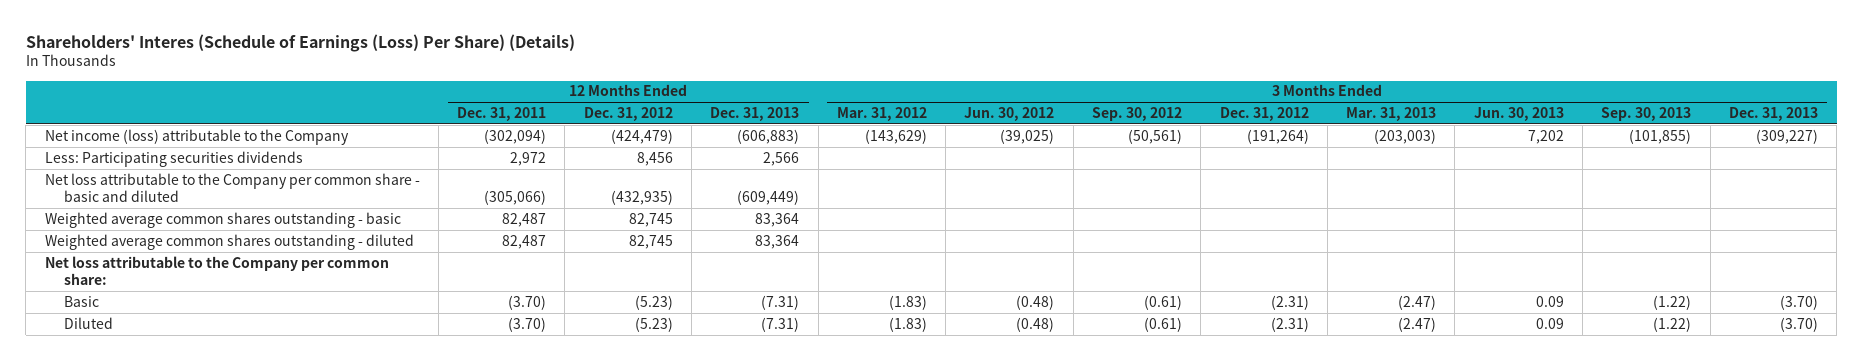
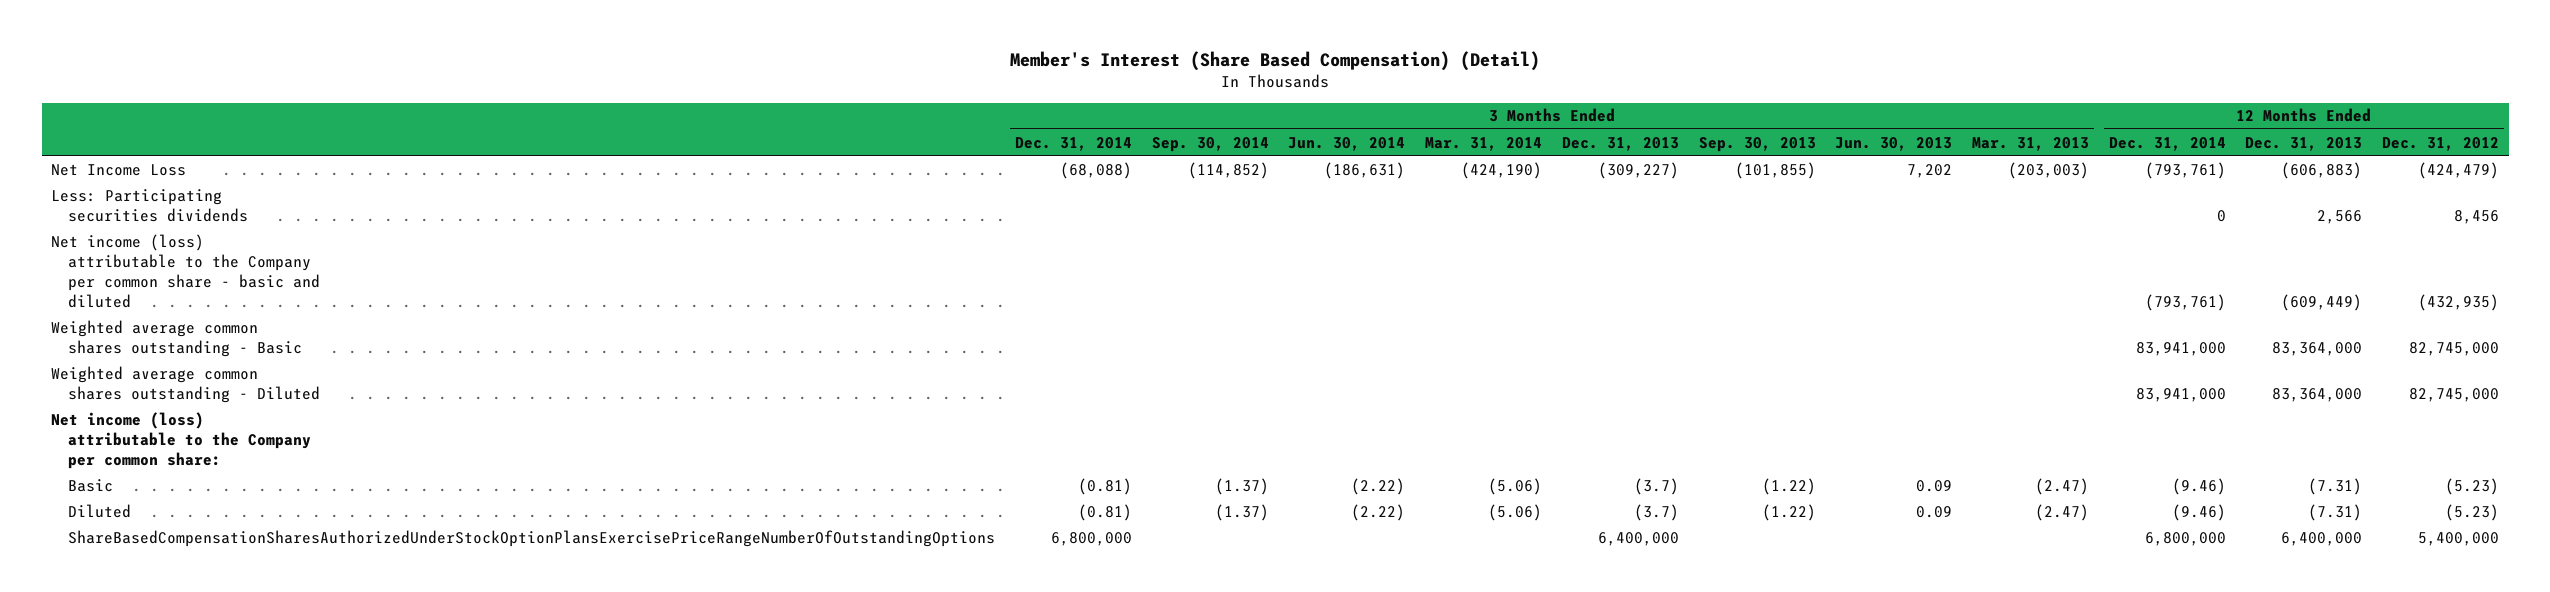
[25,33,575,52] Shareholders' Interes (Schedule of Earnings (Loss) Per Share) (Details) -> [1010,50,1541,71] Member's Interest (Share Based Compensation) (Detail)
[457,106,547,121] Dec. 31, 2011 -> none
[836,106,927,121] Mar. 31, 2012 -> none
[964,106,1055,121] Jun. 30, 2012 -> none
[1092,106,1183,121] Sep. 30, 2012 -> none
[1219,106,1309,121] Dec. 31, 2012 -> none
none -> [1015,136,1133,151] Dec. 31, 2014
none -> [1151,136,1269,152] Sep. 30, 2014
none -> [1288,136,1406,151] Jun. 30, 2014
none -> [1425,136,1543,151] Mar. 31, 2014
none -> [2108,136,2226,151] Dec. 31, 2014
[44,128,349,145] Net income (loss) attributable to the Company -> [51,163,187,176] Net Income Loss
[44,172,420,203] Net loss attributable to the Company per common share - basic and diluted -> [51,233,321,308] Net income (loss) attributable to the Company per common share - basic and diluted
[44,211,401,228] Weighted average common shares outstanding - basic -> [51,319,303,357] Weighted average common shares outstanding - Basic
[628,212,673,227] 82,745 -> [2408,341,2499,356] 82,745,000
[755,212,800,227] 83,364 -> [2272,341,2363,356] 83,364,000
[44,233,414,250] Weighted average common shares outstanding - diluted -> [51,365,321,403] Weighted average common shares outstanding - Diluted
[628,234,673,249] 82,745 -> [2408,387,2499,402] 82,745,000
[755,234,800,249] 83,364 -> [2272,387,2363,402] 83,364,000
[44,255,389,286] Net loss attributable to the Company per common share: -> [51,411,312,469] Net income (loss) attributable to the Company per common share:
[1779,294,1818,310] (3.70) -> [1633,477,1679,495] (3.7)
[1779,316,1818,332] (3.70) -> [1633,503,1679,521] (3.7)
none -> [68,529,996,547] ShareBasedCompensationSharesAuthorizedUnderStockOptionPlansExercisePriceRangeNumberOfOutstandingOptions

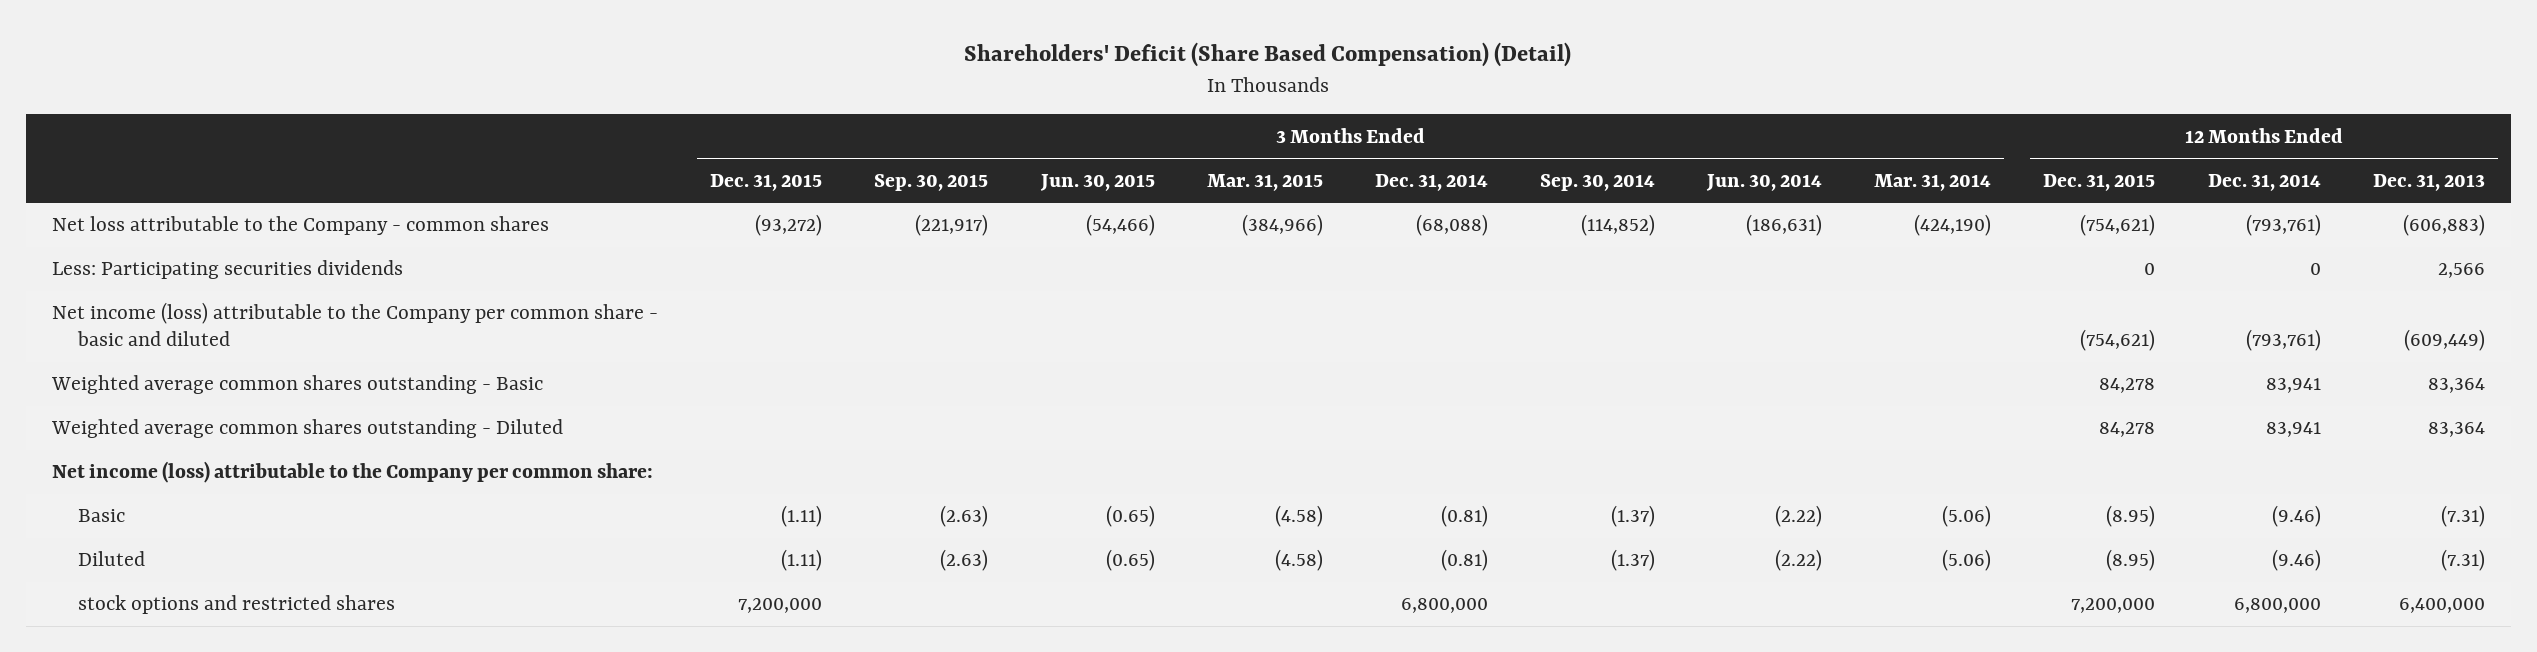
[1010,50,1541,71] Member's Interest (Share Based Compensation) (Detail) -> [964,42,1572,68] Shareholders' Deficit (Share Based Compensation) (Detail)
[1561,136,1679,151] Dec. 31, 2013 -> none
[1698,136,1816,152] Sep. 30, 2013 -> none
[1835,136,1953,151] Jun. 30, 2013 -> none
[1971,136,2089,151] Mar. 31, 2013 -> none
[2381,136,2499,151] Dec. 31, 2012 -> none
none -> [710,173,823,191] Dec. 31, 2015
none -> [874,173,989,191] Sep. 30, 2015
none -> [1039,173,1155,191] Jun. 30, 2015
none -> [1206,173,1323,191] Mar. 31, 2015
none -> [2043,173,2156,191] Dec. 31, 2015
[51,163,187,176] Net Income Loss -> [52,216,550,236] Net loss attributable to the Company - common shares
[2135,341,2226,356] 83,941,000 -> [2265,378,2321,394] 83,941
[2272,341,2363,356] 83,364,000 -> [2427,378,2485,394] 83,364
[2135,387,2226,402] 83,941,000 -> [2265,422,2321,438] 83,941
[2272,387,2363,402] 83,364,000 -> [2427,422,2485,438] 83,364
[68,529,996,547] ShareBasedCompensationSharesAuthorizedUnderStockOptionPlansExercisePriceRangeNumberOfOutstandingOptions -> [77,595,395,615] stock options and restricted shares

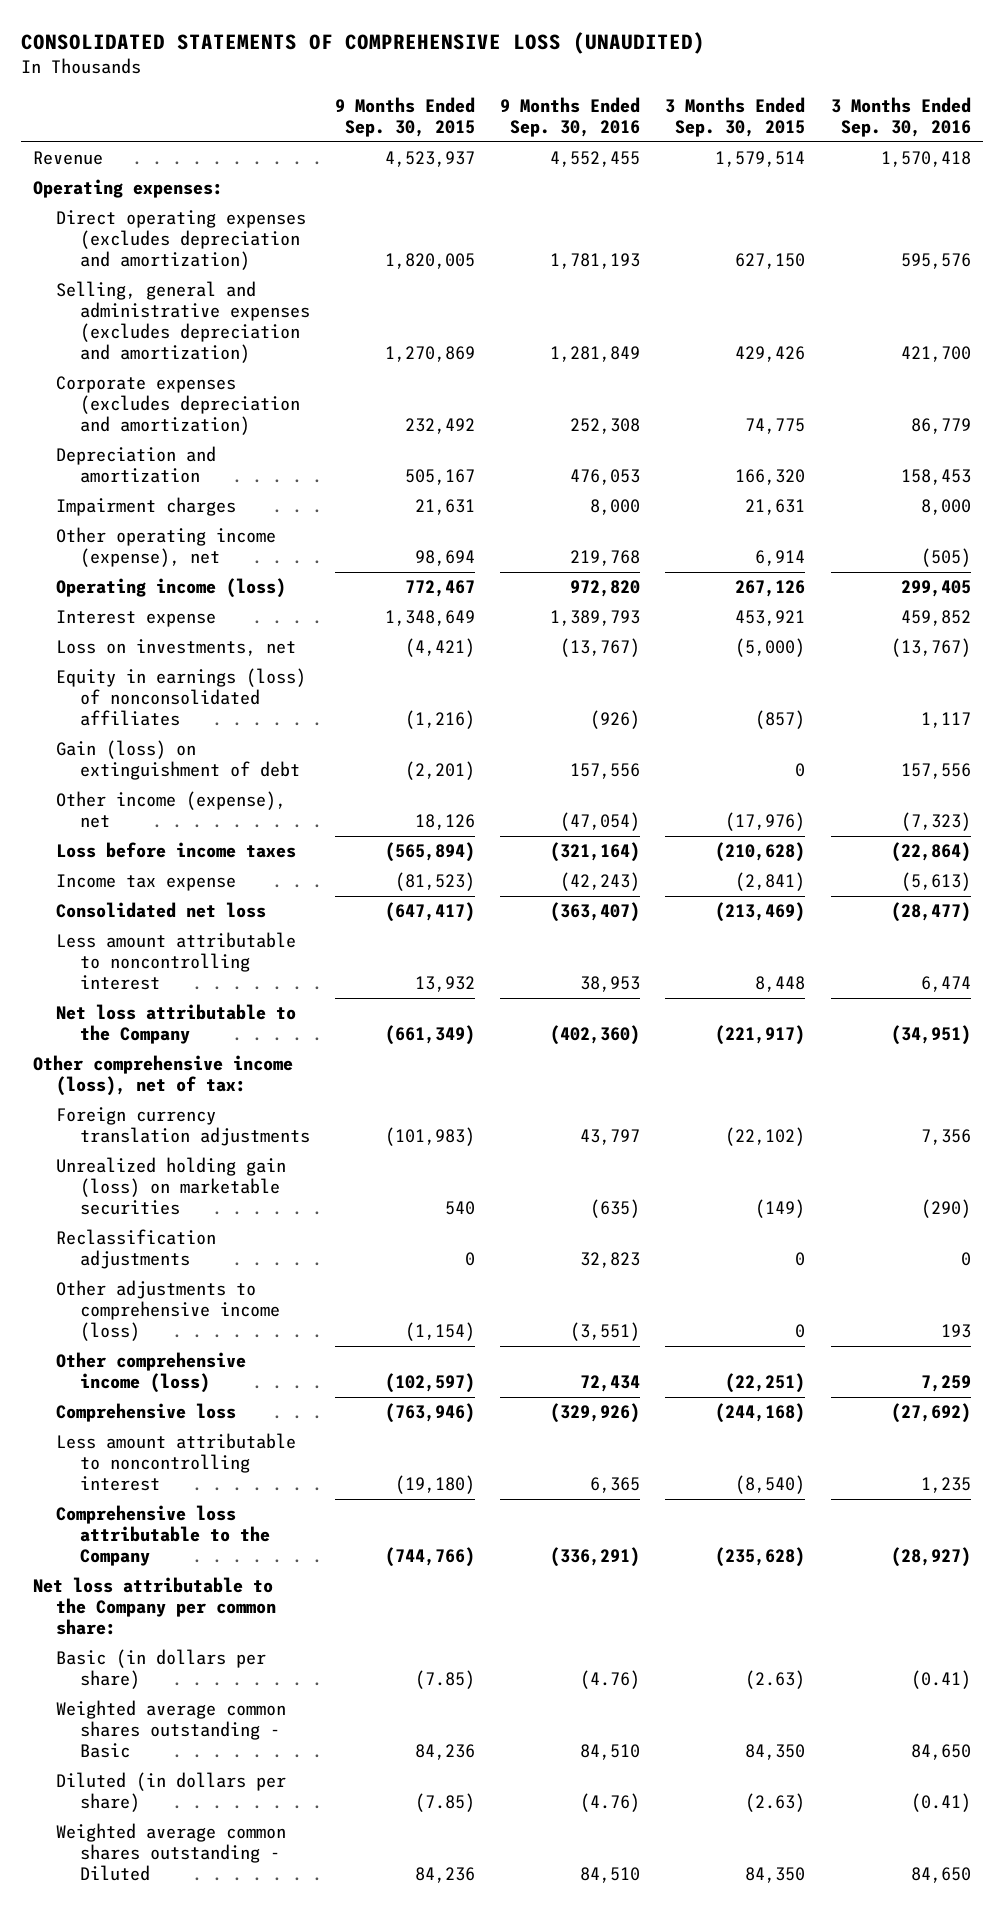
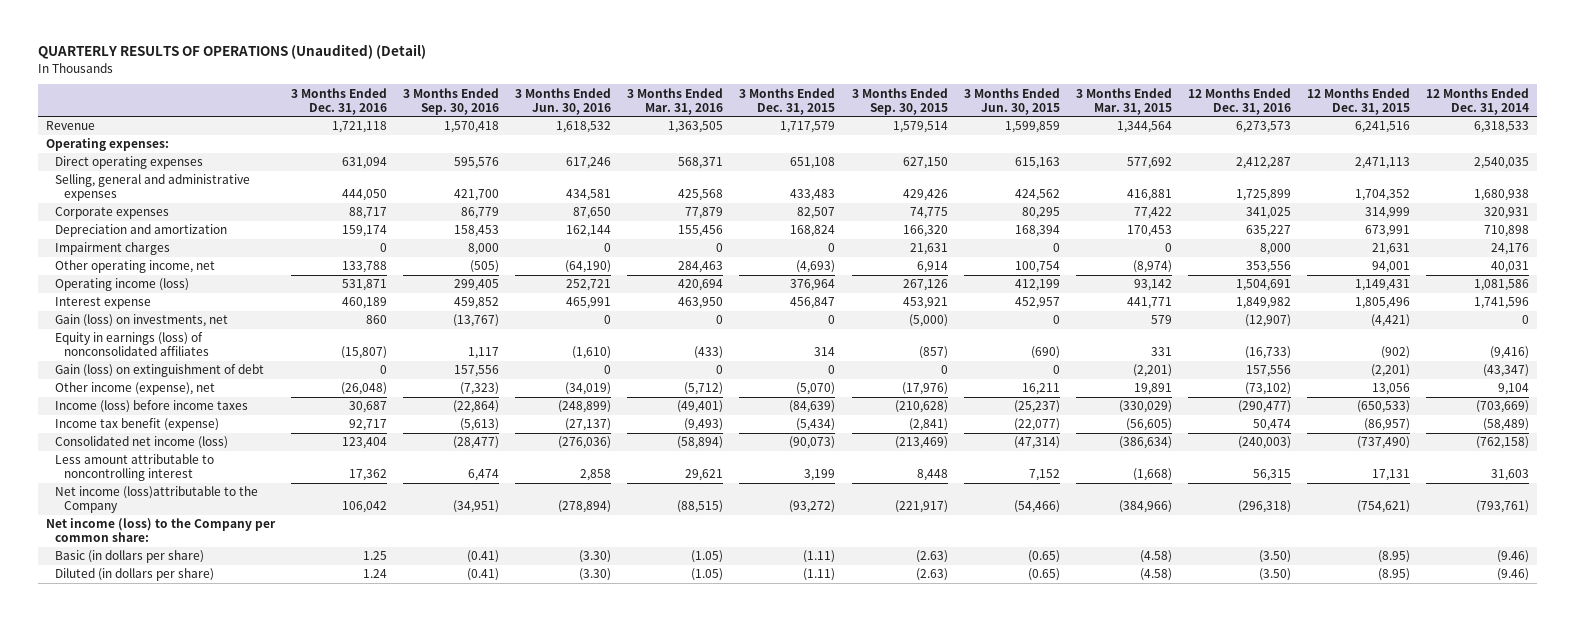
[20,31,705,54] CONSOLIDATED STATEMENTS OF COMPREHENSIVE LOSS (UNAUDITED) -> [38,44,427,60] QUARTERLY RESULTS OF OPERATIONS (Unaudited) (Detail)
[334,97,475,138] 9 Months Ended Sep. 30, 2015 -> none
[500,97,641,138] 9 Months Ended Sep. 30, 2016 -> none
none -> [291,87,388,115] 3 Months Ended Dec. 31, 2016
none -> [515,87,612,115] 3 Months Ended Jun. 30, 2016
none -> [627,87,724,115] 3 Months Ended Mar. 31, 2016
none -> [739,87,836,115] 3 Months Ended Dec. 31, 2015
none -> [963,87,1060,115] 3 Months Ended Jun. 30, 2015
none -> [1075,87,1172,115] 3 Months Ended Mar. 31, 2015
none -> [1187,87,1291,115] 12 Months Ended Dec. 31, 2016
none -> [1306,87,1410,115] 12 Months Ended Dec. 31, 2015
none -> [1425,87,1529,115] 12 Months Ended Dec. 31, 2014
[56,210,307,271] Direct operating expenses (excludes depreciation and amortization) -> [55,156,204,170] Direct operating expenses
[56,281,310,364] Selling, general and administrative expenses (excludes depreciation and amortization) -> [55,174,251,202] Selling, general and administrative expenses
[56,376,300,436] Corporate expenses (excludes depreciation and amortization) -> [55,207,170,220] Corporate expenses
[56,527,277,568] Other operating income (expense), net -> [55,260,216,274] Other operating income, net
[56,639,297,657] Loss on investments, net -> [55,314,229,328] Gain (loss) on investments, net
[56,842,297,859] Loss before income taxes -> [55,400,249,414] Income (loss) before income taxes
[56,874,237,892] Income tax expense -> [55,418,220,432] Income tax benefit (expense)
[56,902,267,919] Consolidated net loss -> [55,436,229,450] Consolidated net income (loss)
[33,1055,294,1097] Other comprehensive income (loss), net of tax: -> none
[56,1107,310,1147] Foreign currency translation adjustments -> none
[56,1157,287,1216] Unrealized holding gain (loss) on marketable securities -> none
[56,1229,217,1270] Reclassification adjustments -> none
[56,1280,280,1342] Other adjustments to comprehensive income (loss) -> none
[56,1352,247,1394] Other comprehensive income (loss) -> none
[56,1403,237,1423] Comprehensive loss -> none
[56,1433,297,1492] Less amount attributable to noncontrolling interest -> none
[56,1505,270,1567] Comprehensive loss attributable to the Company -> none
[56,1004,297,1045] Net loss attributable to the Company -> [55,486,259,514] Net income (loss)attributable to the Company
[33,1577,277,1636] Net loss attributable to the Company per common share: -> [46,518,277,543] Net income (loss) to the Company per common share:
[56,1700,287,1759] Weighted average common shares outstanding - Basic -> none
[56,1823,287,1882] Weighted average common shares outstanding - Diluted -> none

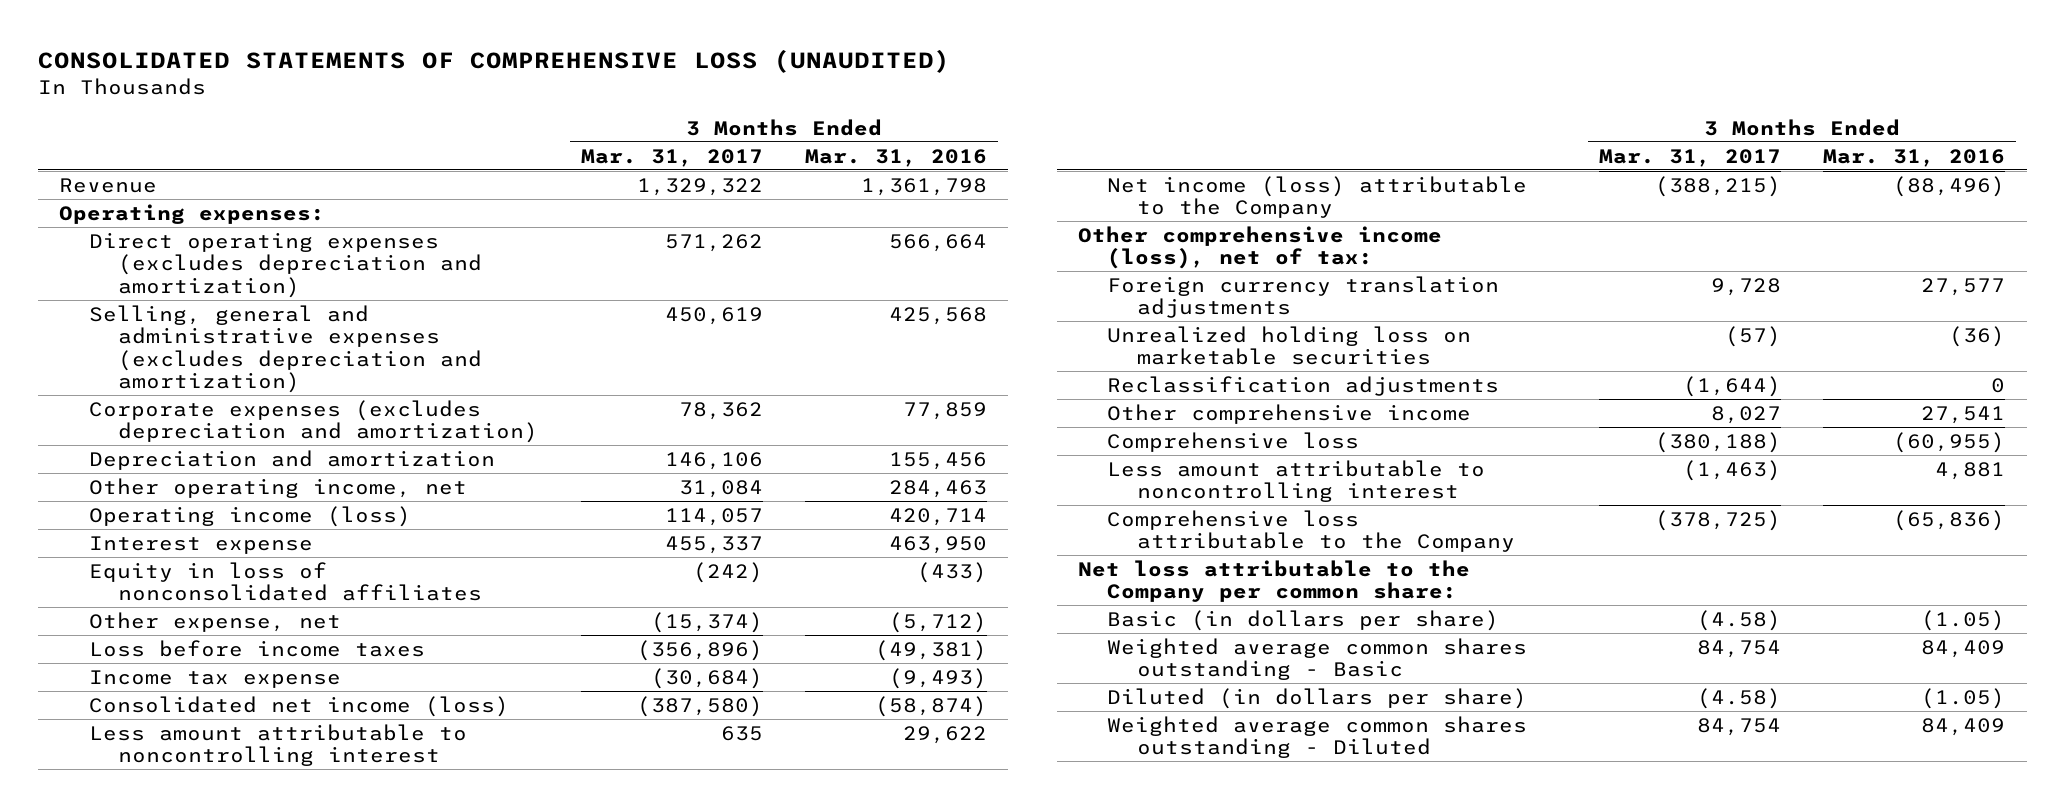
[38,44,427,60] QUARTERLY RESULTS OF OPERATIONS (Unaudited) (Detail) -> [38,49,951,74] CONSOLIDATED STATEMENTS OF COMPREHENSIVE LOSS (UNAUDITED)
[291,87,388,115] 3 Months Ended Dec. 31, 2016 -> none
[403,87,500,115] 3 Months Ended Sep. 30, 2016 -> none
[515,87,612,115] 3 Months Ended Jun. 30, 2016 -> none
[739,87,836,115] 3 Months Ended Dec. 31, 2015 -> none
[851,87,948,115] 3 Months Ended Sep. 30, 2015 -> none
[963,87,1060,115] 3 Months Ended Jun. 30, 2015 -> none
[1075,87,1172,115] 3 Months Ended Mar. 31, 2015 -> none
[1187,87,1291,115] 12 Months Ended Dec. 31, 2016 -> none
[1306,87,1410,115] 12 Months Ended Dec. 31, 2015 -> none
[1425,87,1529,115] 12 Months Ended Dec. 31, 2014 -> none
none -> [580,148,763,167] Mar. 31, 2017
[668,121,724,134] 1,363,505 -> [861,177,988,196] 1,361,798
[55,156,204,170] Direct operating expenses -> [88,231,483,298] Direct operating expenses (excludes depreciation and amortization)
[678,157,724,170] 568,371 -> [889,233,988,252] 566,664
[55,174,251,202] Selling, general and administrative expenses -> [88,304,483,393] Selling, general and administrative expenses (excludes depreciation and amortization)
[55,207,170,220] Corporate expenses -> [88,399,539,444] Corporate expenses (excludes depreciation and amortization)
[685,207,724,220] 77,879 -> [903,401,988,420] 77,859
[55,242,171,256] Impairment charges -> none
[678,279,724,292] 420,694 -> [889,507,988,526] 420,714
[55,314,229,328] Gain (loss) on investments, net -> none
[55,364,265,378] Gain (loss) on extinguishment of debt -> none
[55,332,210,357] Equity in earnings (loss) of nonconsolidated affiliates -> [88,561,483,602] Equity in loss of nonconsolidated affiliates
[55,382,216,396] Other income (expense), net -> [88,611,341,632] Other expense, net
[55,400,249,414] Income (loss) before income taxes -> [88,639,425,657] Loss before income taxes
[677,400,724,414] (49,401) -> [875,639,988,661] (49,381)
[55,418,220,432] Income tax benefit (expense) -> [88,669,341,688] Income tax expense
[677,436,724,450] (58,894) -> [875,695,988,717] (58,874)
[685,469,724,482] 29,621 -> [903,725,988,744] 29,622
[55,486,259,514] Net income (loss)attributable to the Company -> [1107,175,1528,219] Net income (loss) attributable to the Company
[677,500,724,514] (88,515) -> [1893,175,2006,197] (88,496)
none -> [1077,225,1442,270] Other comprehensive income (loss), net of tax:
none -> [1107,275,1500,319] Foreign currency translation adjustments
none -> [1107,325,1472,366] Unrealized holding loss on marketable securities
none -> [1107,375,1500,396] Reclassification adjustments
none -> [1107,403,1472,424] Other comprehensive income
none -> [1107,431,1360,452] Comprehensive loss
none -> [1107,459,1486,503] Less amount attributable to noncontrolling interest
none -> [1107,509,1515,553] Comprehensive loss attributable to the Company
[46,518,277,543] Net income (loss) to the Company per common share: -> [1077,559,1470,603] Net loss attributable to the Company per common share:
none -> [1107,637,1528,681] Weighted average common shares outstanding - Basic
none -> [1107,715,1528,759] Weighted average common shares outstanding - Diluted

